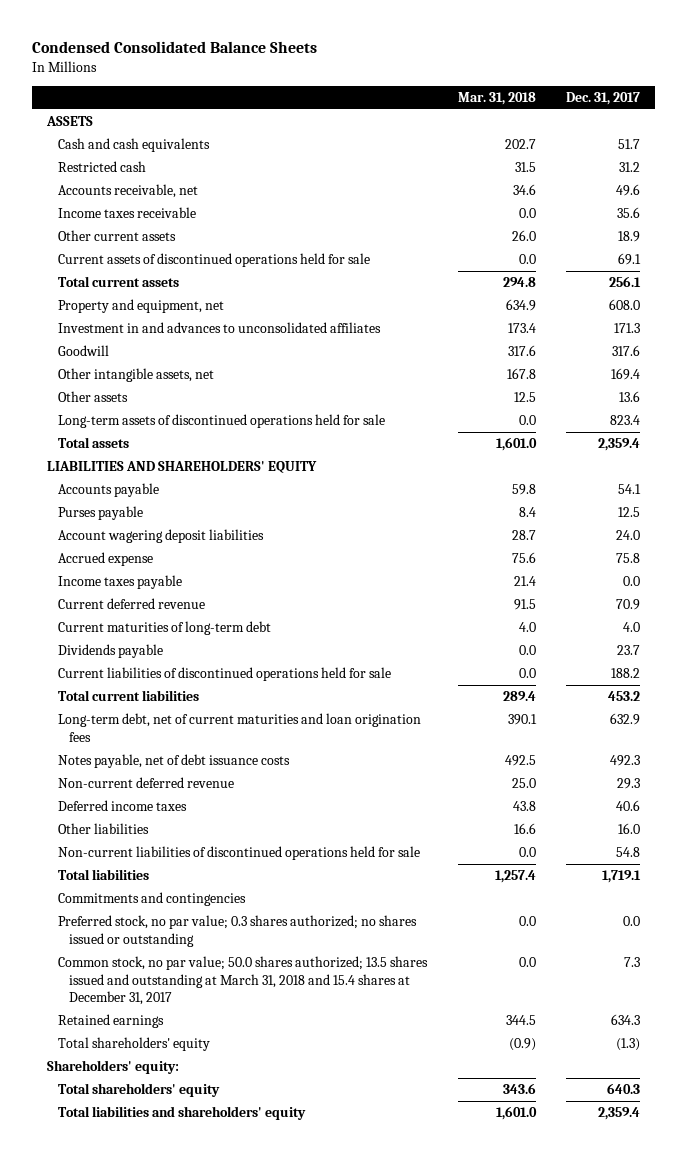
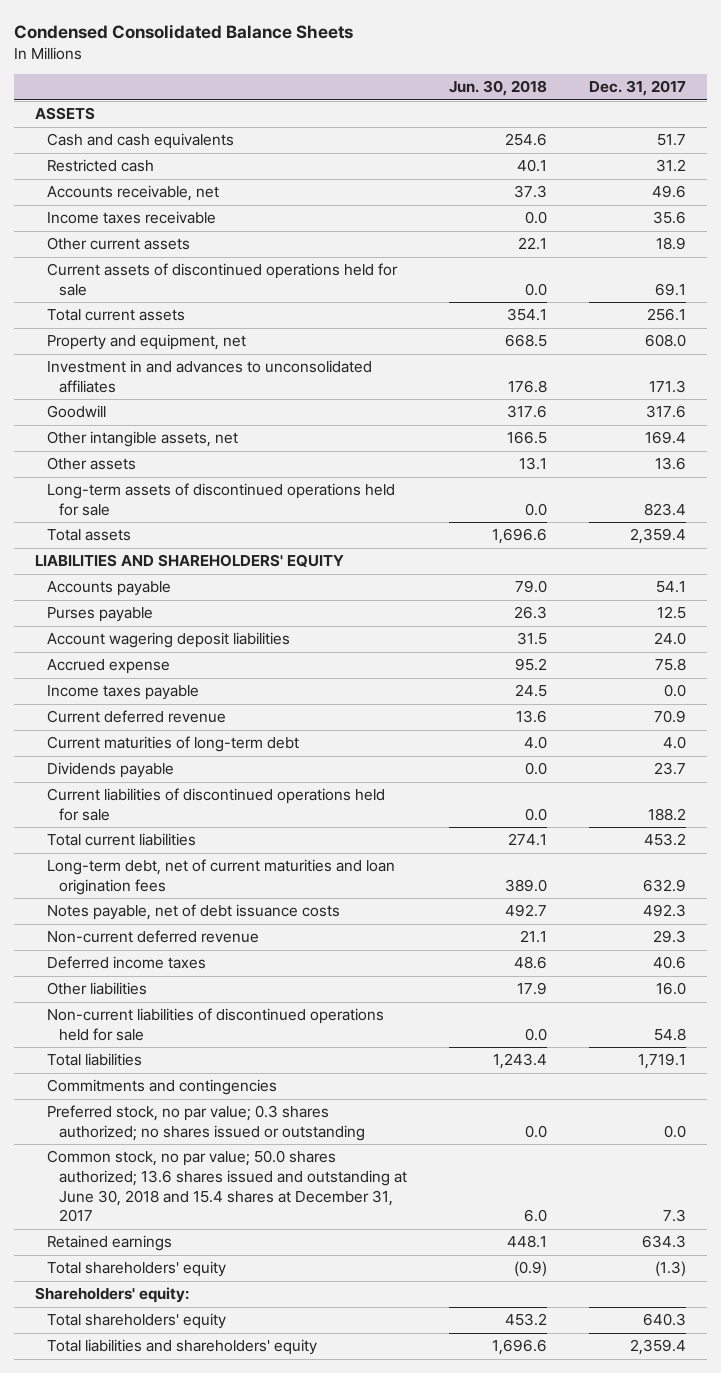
[457,91,536,105] Mar. 31, 2018 -> none
none -> [449,80,548,97] Jun. 30, 2018
[58,956,429,1006] Common stock, no par value; 50.0 shares authorized; 13.5 shares issued and outstanding at March 31, 2018 and 15.4 shares at December 31, 2017 -> [47,1150,408,1223] Common stock, no par value; 50.0 shares authorized; 13.6 shares issued and outstanding at June 30, 2018 and 15.4 shares at December 31, 2017

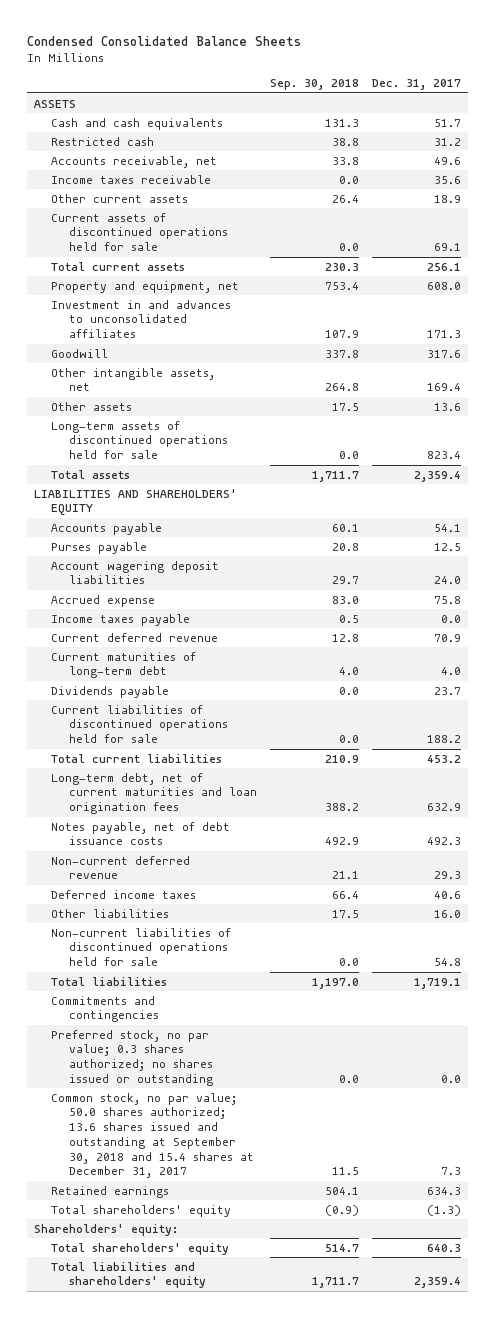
[449,80,548,97] Jun. 30, 2018 -> none
none -> [269,79,359,91] Sep. 30, 2018
[47,1150,408,1223] Common stock, no par value; 50.0 shares authorized; 13.6 shares issued and outstanding at June 30, 2018 and 15.4 shares at December 31, 2017 -> [51,1092,254,1179] Common stock, no par value; 50.0 shares authorized; 13.6 shares issued and outstanding at September 30, 2018 and 15.4 shares at December 31, 2017

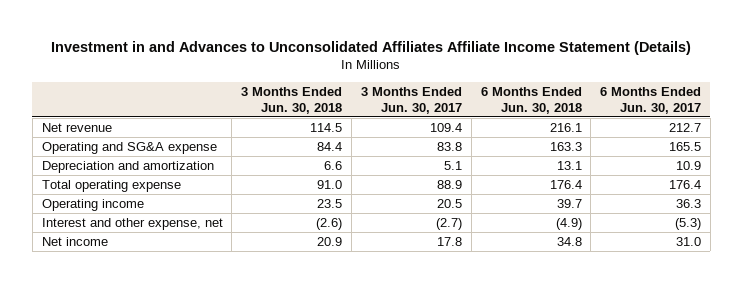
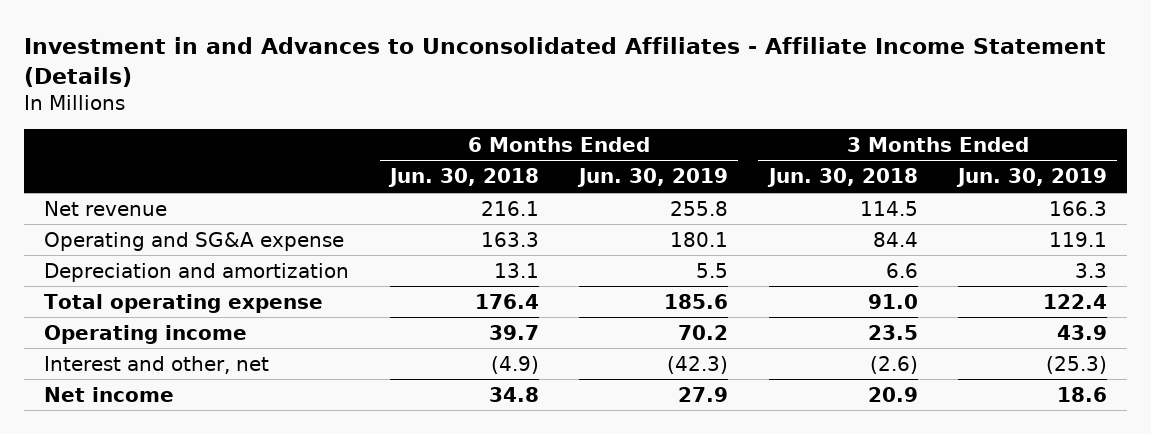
[51,41,692,56] Investment in and Advances to Unconsolidated Affiliates Affiliate Income Statement (Details) -> [24,37,1107,87] Investment in and Advances to Unconsolidated Affiliates - Affiliate Income Statement (Details)
[360,87,462,114] 3 Months Ended Jun. 30, 2017 -> none
[600,87,702,114] 6 Months Ended Jun. 30, 2017 -> none
none -> [577,168,729,188] Jun. 30, 2019
none -> [956,168,1108,188] Jun. 30, 2019
[41,218,223,231] Interest and other expense, net -> [44,355,270,374] Interest and other, net

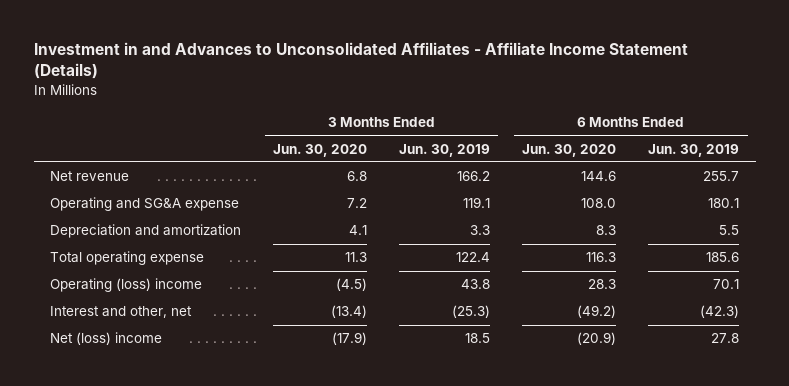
[387,168,539,188] Jun. 30, 2018 -> none
[766,168,918,188] Jun. 30, 2018 -> none
none -> [273,143,368,157] Jun. 30, 2020
none -> [522,143,617,157] Jun. 30, 2020
[670,200,729,216] 255.8 -> [703,171,740,182] 255.7
[1049,200,1108,216] 166.3 -> [457,171,491,182] 166.2
[44,324,248,344] Operating income -> [49,278,202,293] Operating (loss) income
[678,324,729,340] 70.2 -> [713,279,740,290] 70.1
[1057,324,1108,340] 43.9 -> [461,279,491,290] 43.8
[44,386,175,402] Net income -> [49,332,162,346] Net (loss) income
[678,386,729,402] 27.9 -> [711,333,740,344] 27.8
[1057,386,1108,402] 18.6 -> [465,333,491,344] 18.5

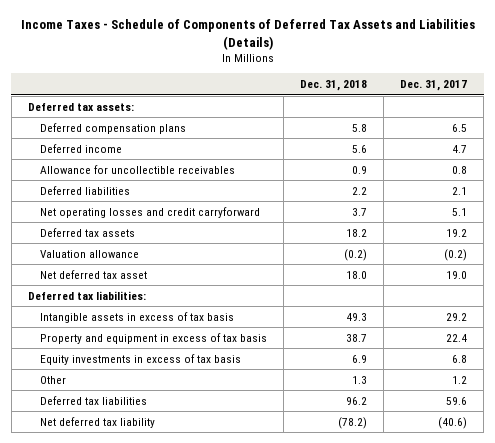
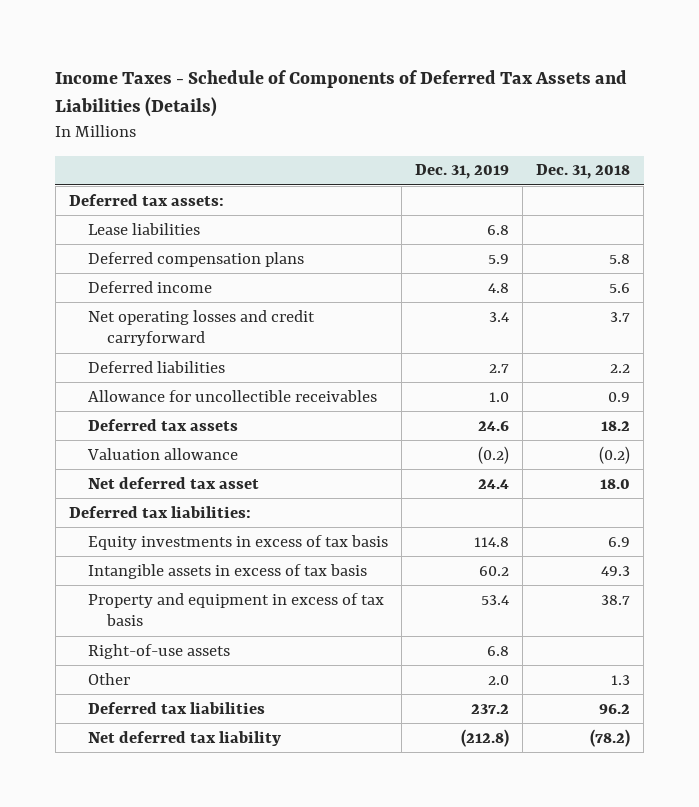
[400,79,468,91] Dec. 31, 2017 -> none
none -> [415,164,510,180] Dec. 31, 2019
none -> [87,222,200,235] Lease liabilities
[39,185,130,195] Deferred liabilities -> [87,360,225,373] Deferred liabilities
[39,164,235,174] Allowance for uncollectible receivables -> [87,389,377,402] Allowance for uncollectible receivables
[39,353,241,365] Equity investments in excess of tax basis -> [87,534,388,550] Equity investments in excess of tax basis
none -> [87,643,230,659] Right-of-use assets

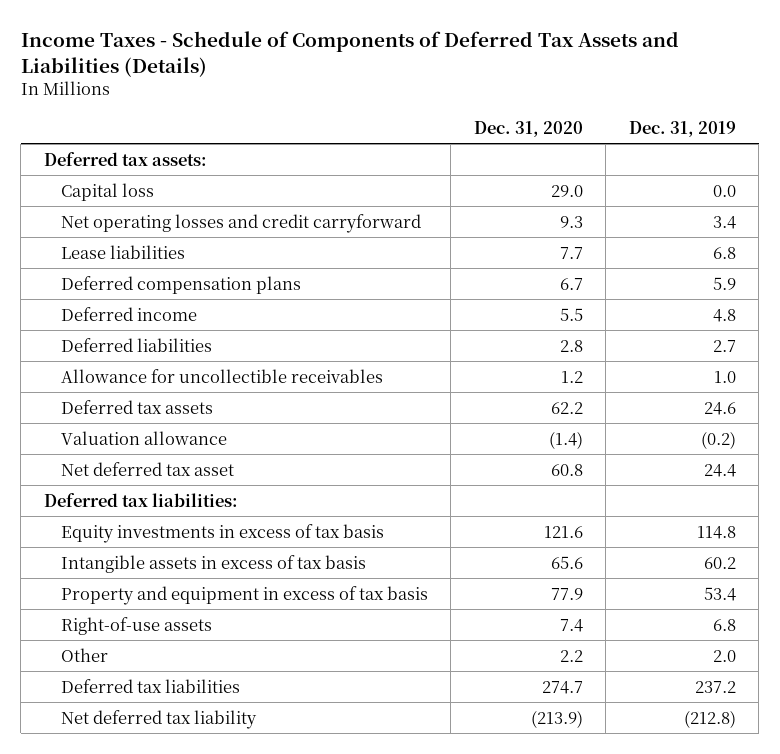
[536,164,631,180] Dec. 31, 2018 -> none
none -> [473,120,583,137] Dec. 31, 2020
none -> [60,182,154,201] Capital loss
[87,309,315,347] Net operating losses and credit carryforward -> [60,213,421,233] Net operating losses and credit carryforward

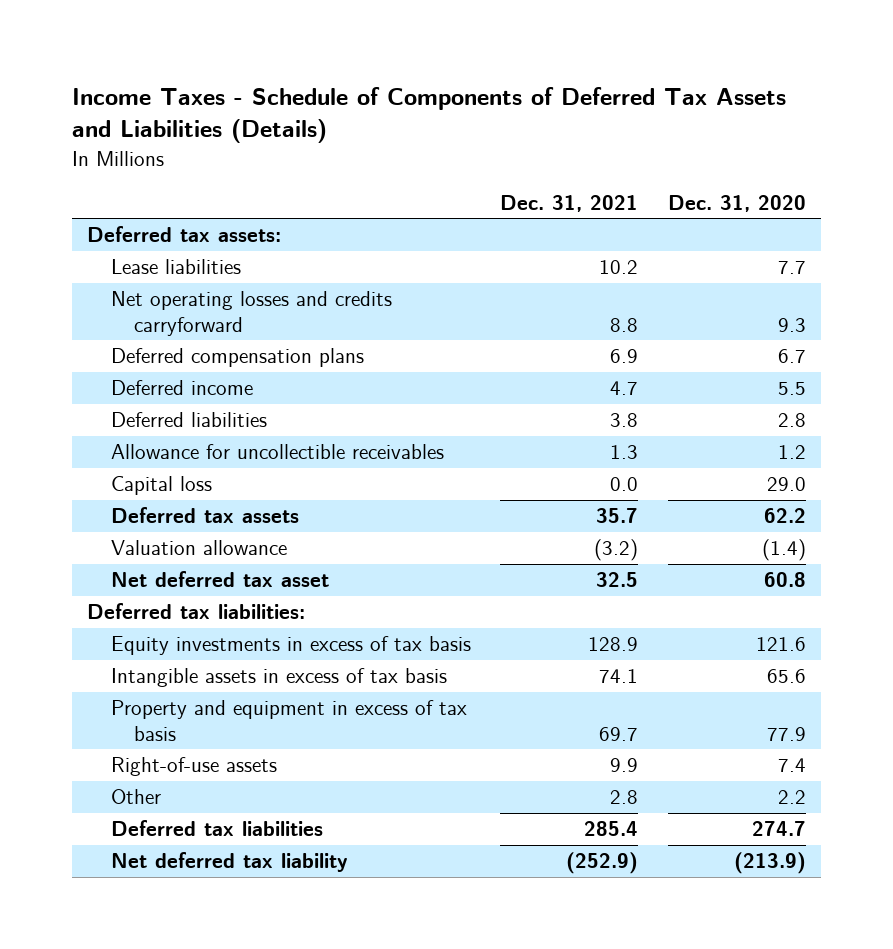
[628,120,736,137] Dec. 31, 2019 -> none
none -> [500,194,639,212] Dec. 31, 2021
[60,213,421,233] Net operating losses and credit carryforward -> none
none -> [110,291,392,336] Net operating losses and credits carryforward
[60,182,154,201] Capital loss -> [110,476,212,496] Capital loss

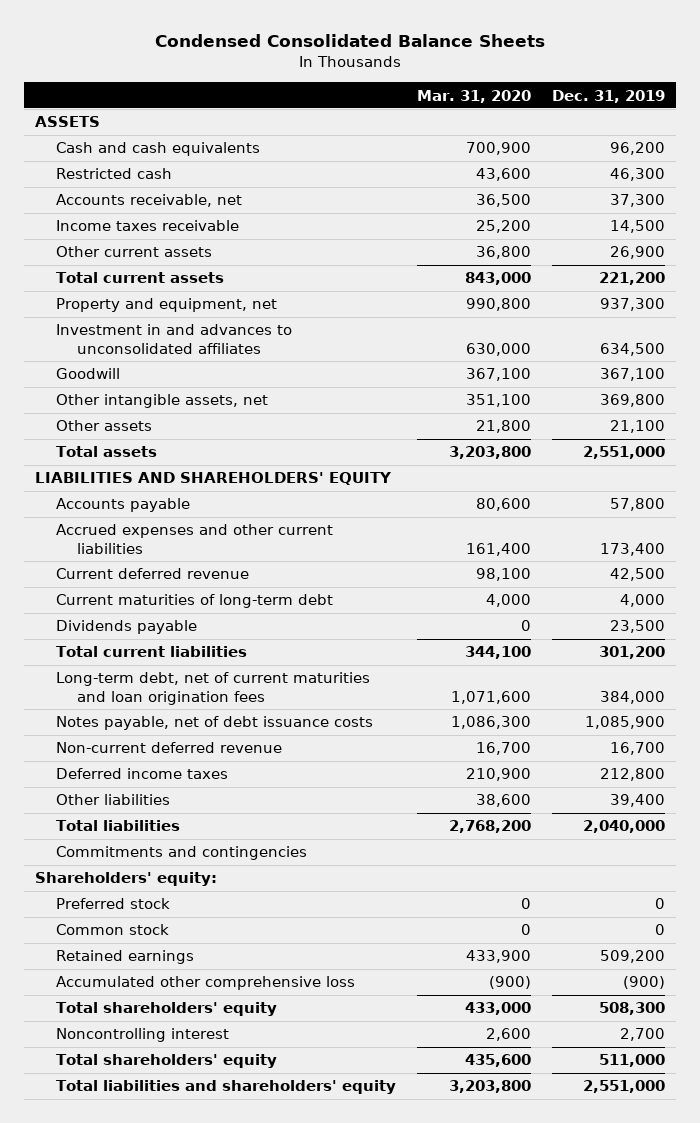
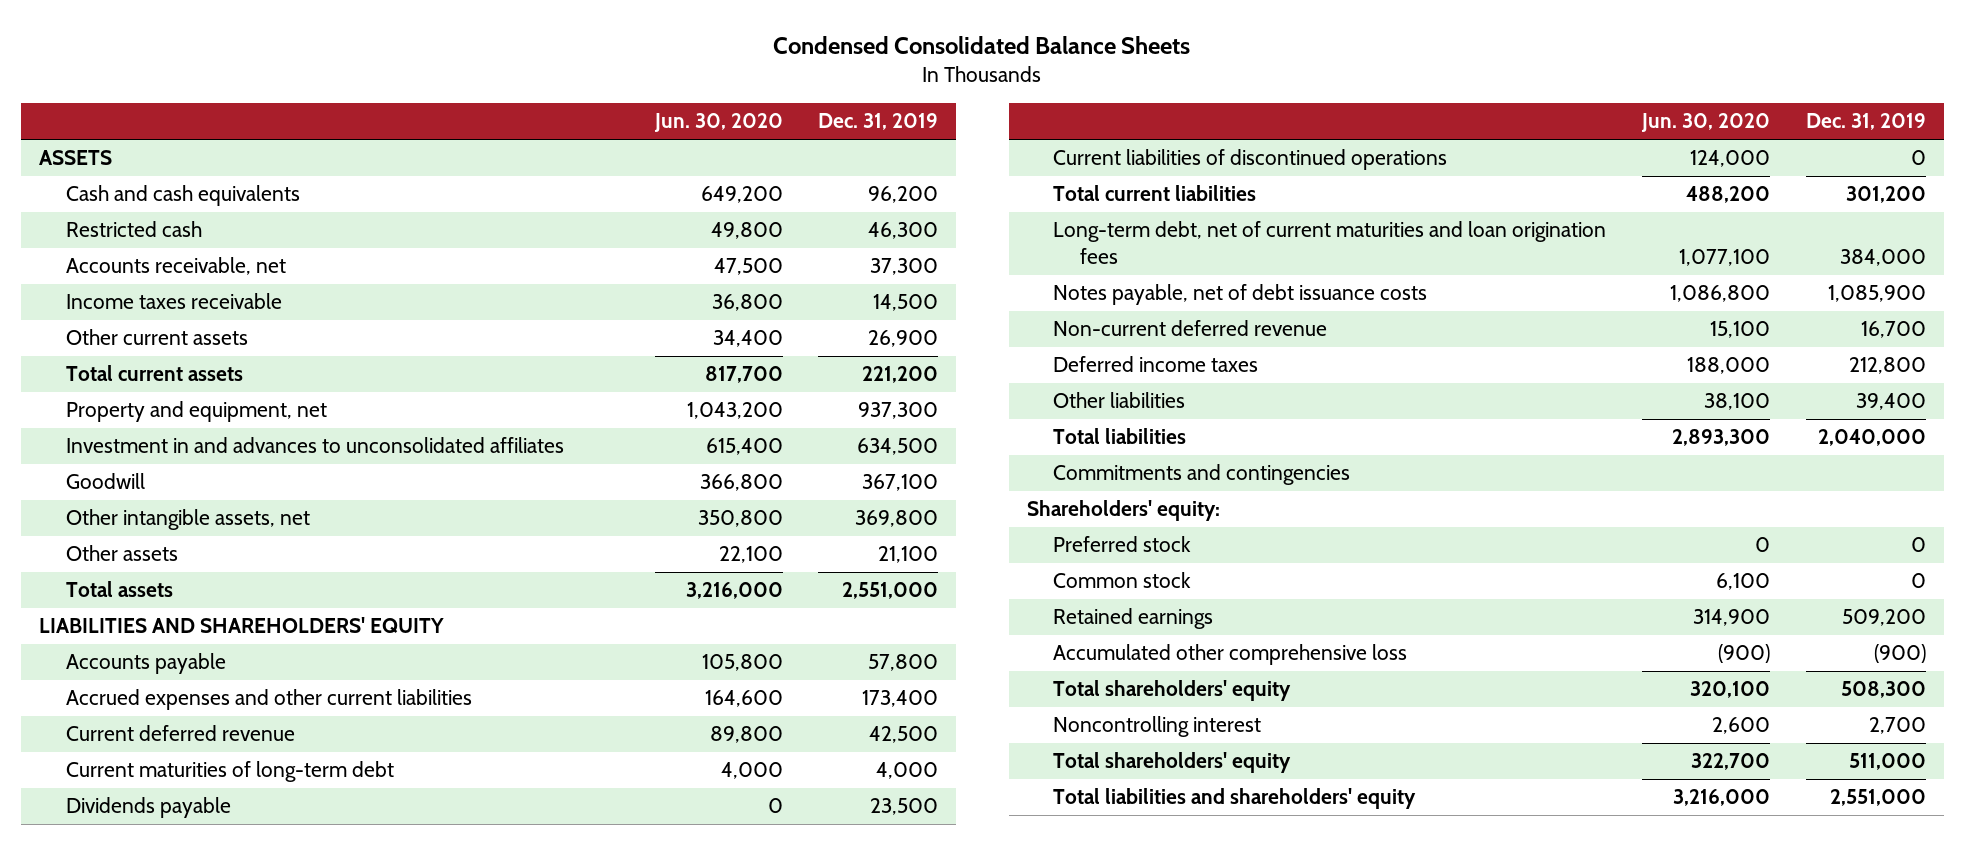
[416,89,531,103] Mar. 31, 2020 -> none
none -> [653,113,783,133] Jun. 30, 2020
none -> [1053,149,1448,171] Current liabilities of discontinued operations

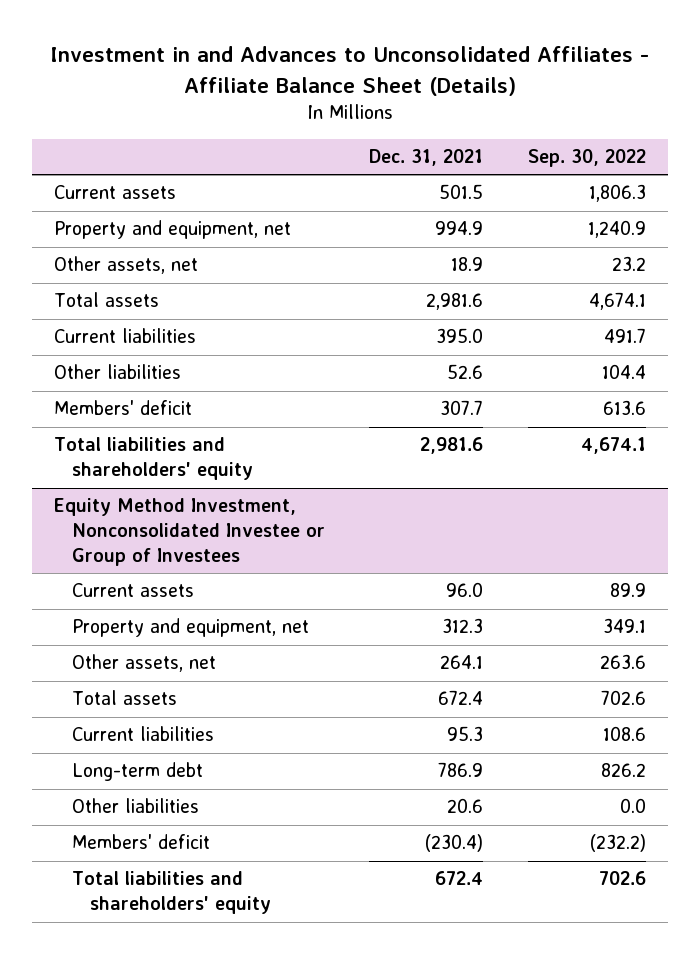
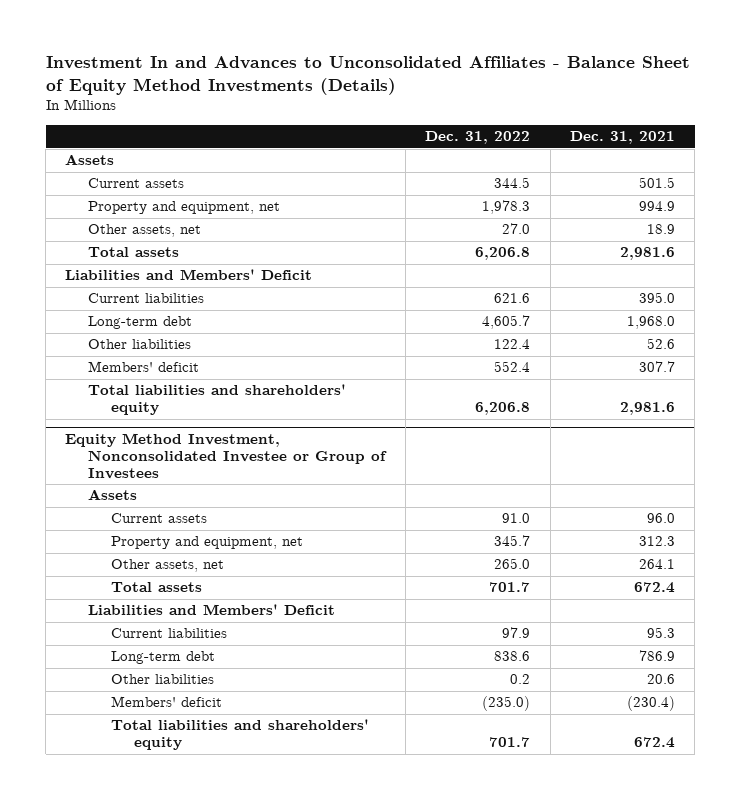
[49,46,649,96] Investment in and Advances to Unconsolidated Affiliates - Affiliate Balance Sheet (Details) -> [45,56,690,95] Investment In and Advances to Unconsolidated Affiliates - Balance Sheet of Equity Method Investments (Details)
[527,149,646,168] Sep. 30, 2022 -> none
none -> [425,131,531,145] Dec. 31, 2022
none -> [65,154,115,166] Assets
none -> [65,269,313,281] Liabilities and Members' Deficit
none -> [88,316,193,330] Long-term debt
none -> [88,489,138,501] Assets
none -> [88,604,336,616] Liabilities and Members' Deficit

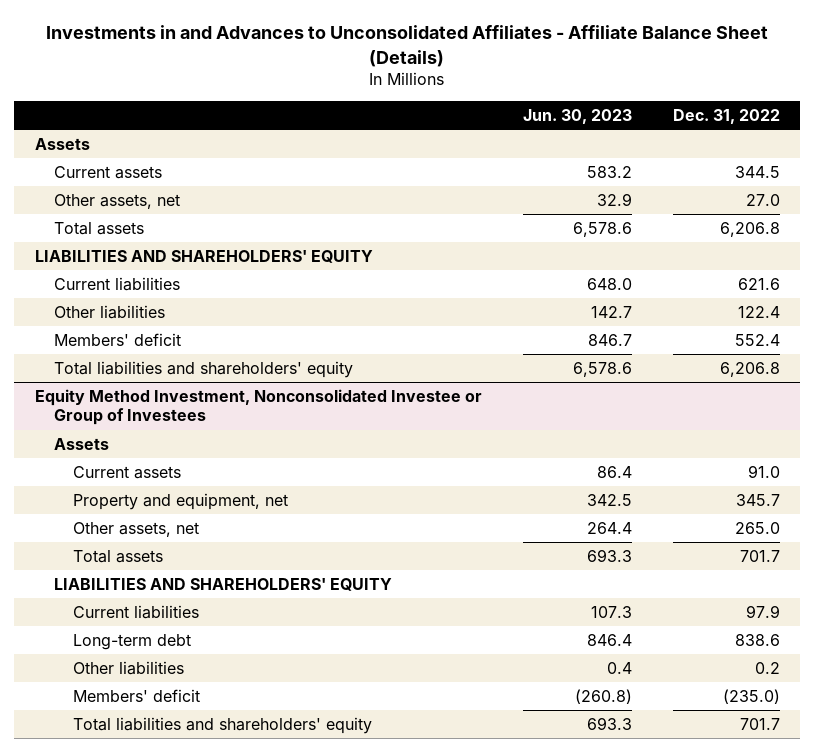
[45,56,690,95] Investment In and Advances to Unconsolidated Affiliates - Balance Sheet of Equity Method Investments (Details) -> [46,25,769,67] Investments in and Advances to Unconsolidated Affiliates - Affiliate Balance Sheet (Details)
[570,131,676,145] Dec. 31, 2021 -> none
none -> [522,108,632,124] Jun. 30, 2023
[88,201,281,215] Property and equipment, net -> none
[65,269,313,281] Liabilities and Members' Deficit -> [34,249,373,263] LIABILITIES AND SHAREHOLDERS' EQUITY
[88,316,193,330] Long-term debt -> none
[88,604,336,616] Liabilities and Members' Deficit -> [53,577,392,591] LIABILITIES AND SHAREHOLDERS' EQUITY

